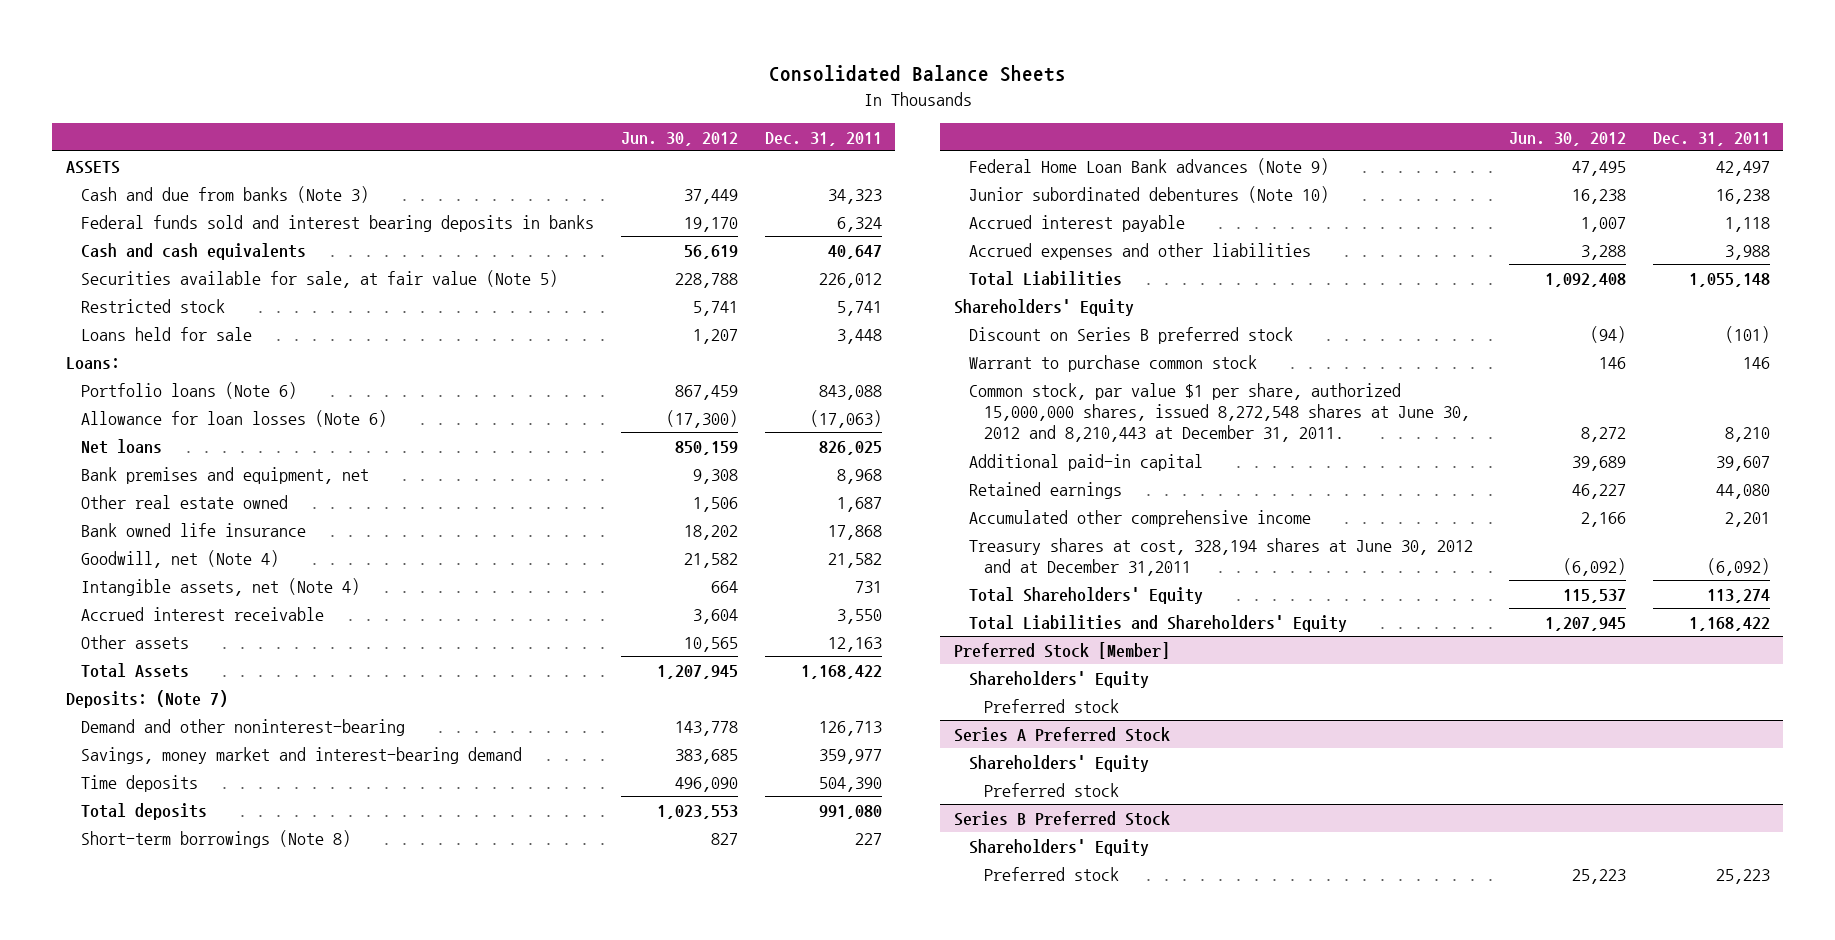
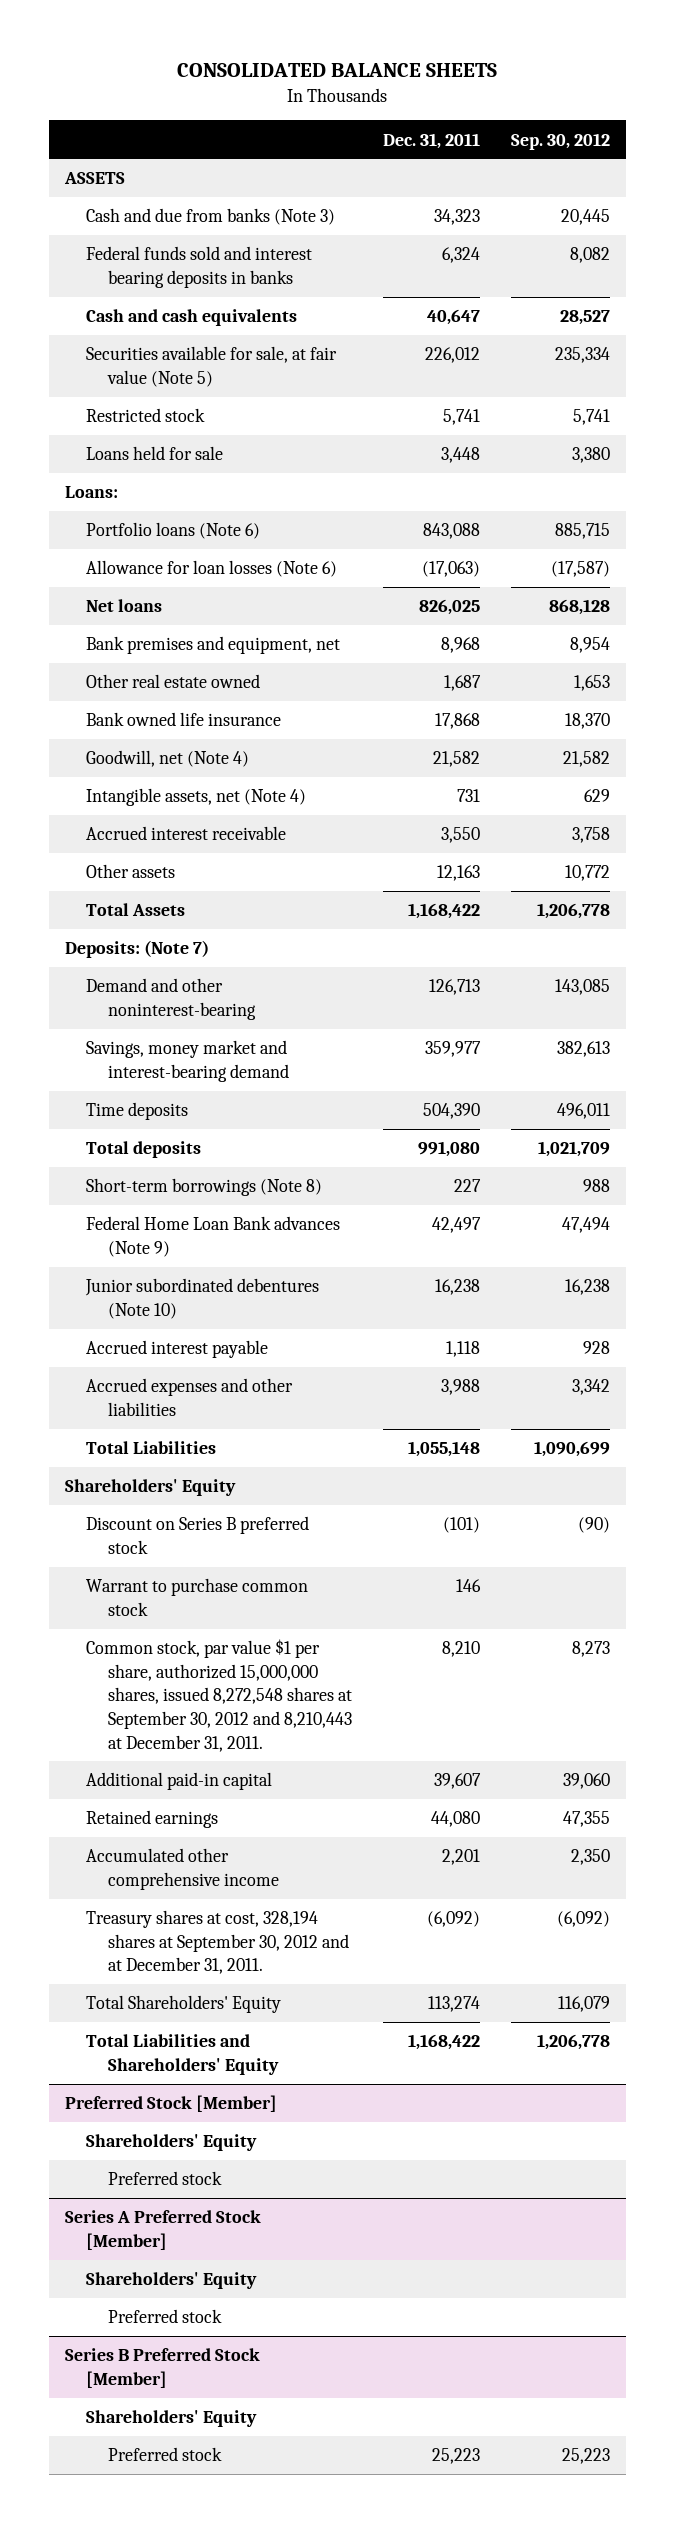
[768,65,1066,83] Consolidated Balance Sheets -> [177,63,498,78] CONSOLIDATED BALANCE SHEETS
[620,131,738,146] Jun. 30, 2012 -> none
none -> [511,132,611,150] Sep. 30, 2012
[968,382,1470,443] Common stock, par value $1 per share, authorized 15,000,000 shares, issued 8,272,548 shares at June 30, 2012 and 8,210,443 at December 31, 2011. -> [86,1639,353,1752] Common stock, par value $1 per share, authorized 15,000,000 shares, issued 8,272,548 shares at September 30, 2012 and 8,210,443 at December 31, 2011.
[968,537,1473,577] Treasury shares at cost, 328,194 shares at June 30, 2012 and at December 31,2011 -> [86,1910,350,1975] Treasury shares at cost, 328,194 shares at September 30, 2012 and at December 31, 2011.
[953,726,1170,742] Series A Preferred Stock -> [64,2210,261,2250] Series A Preferred Stock [Member]
[953,810,1170,826] Series B Preferred Stock -> [64,2348,260,2388] Series B Preferred Stock [Member]

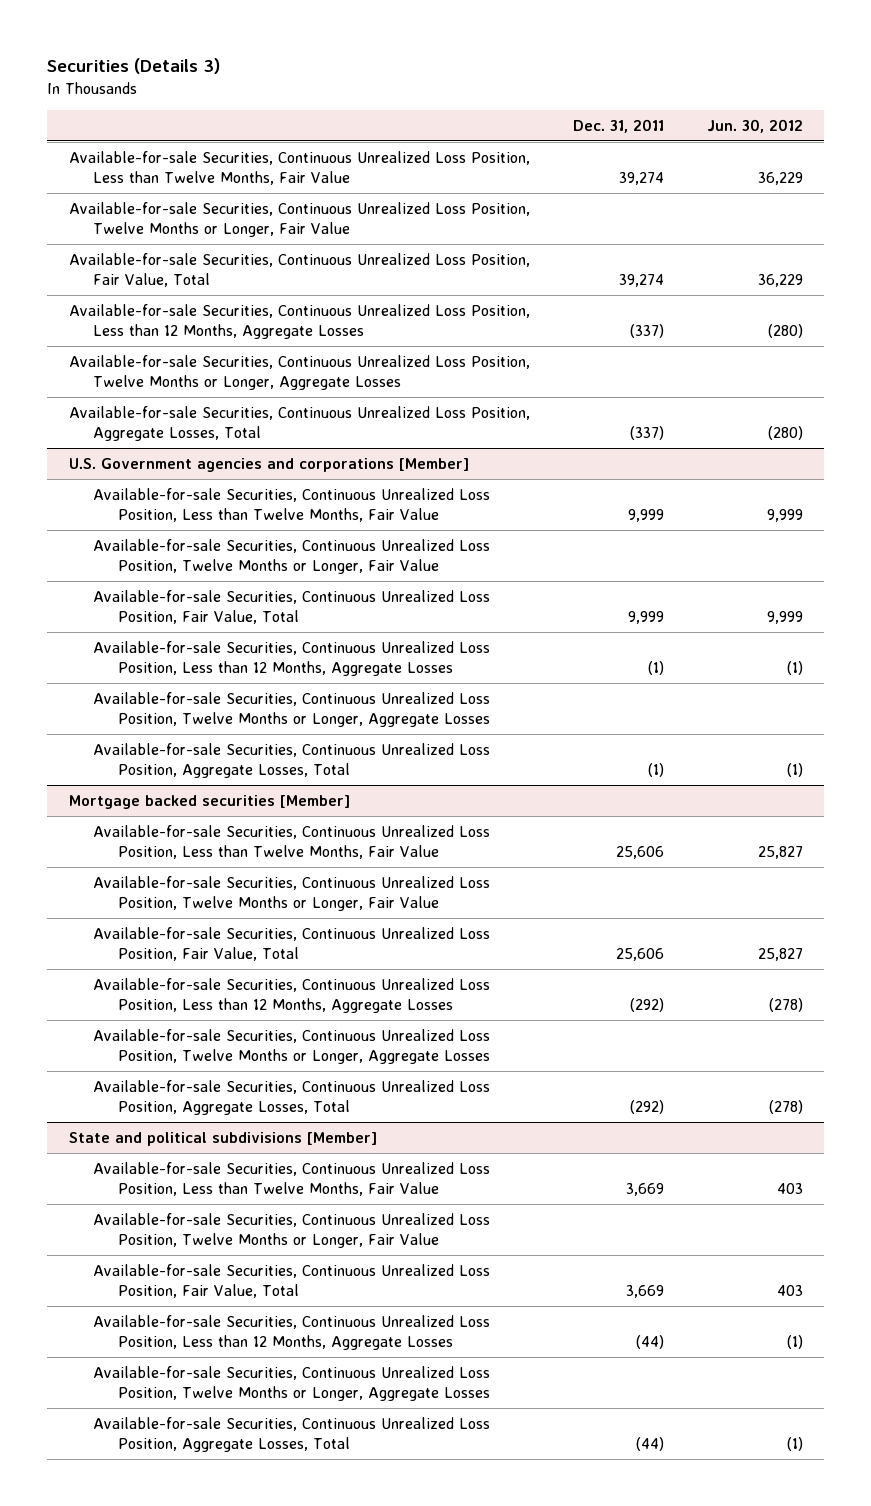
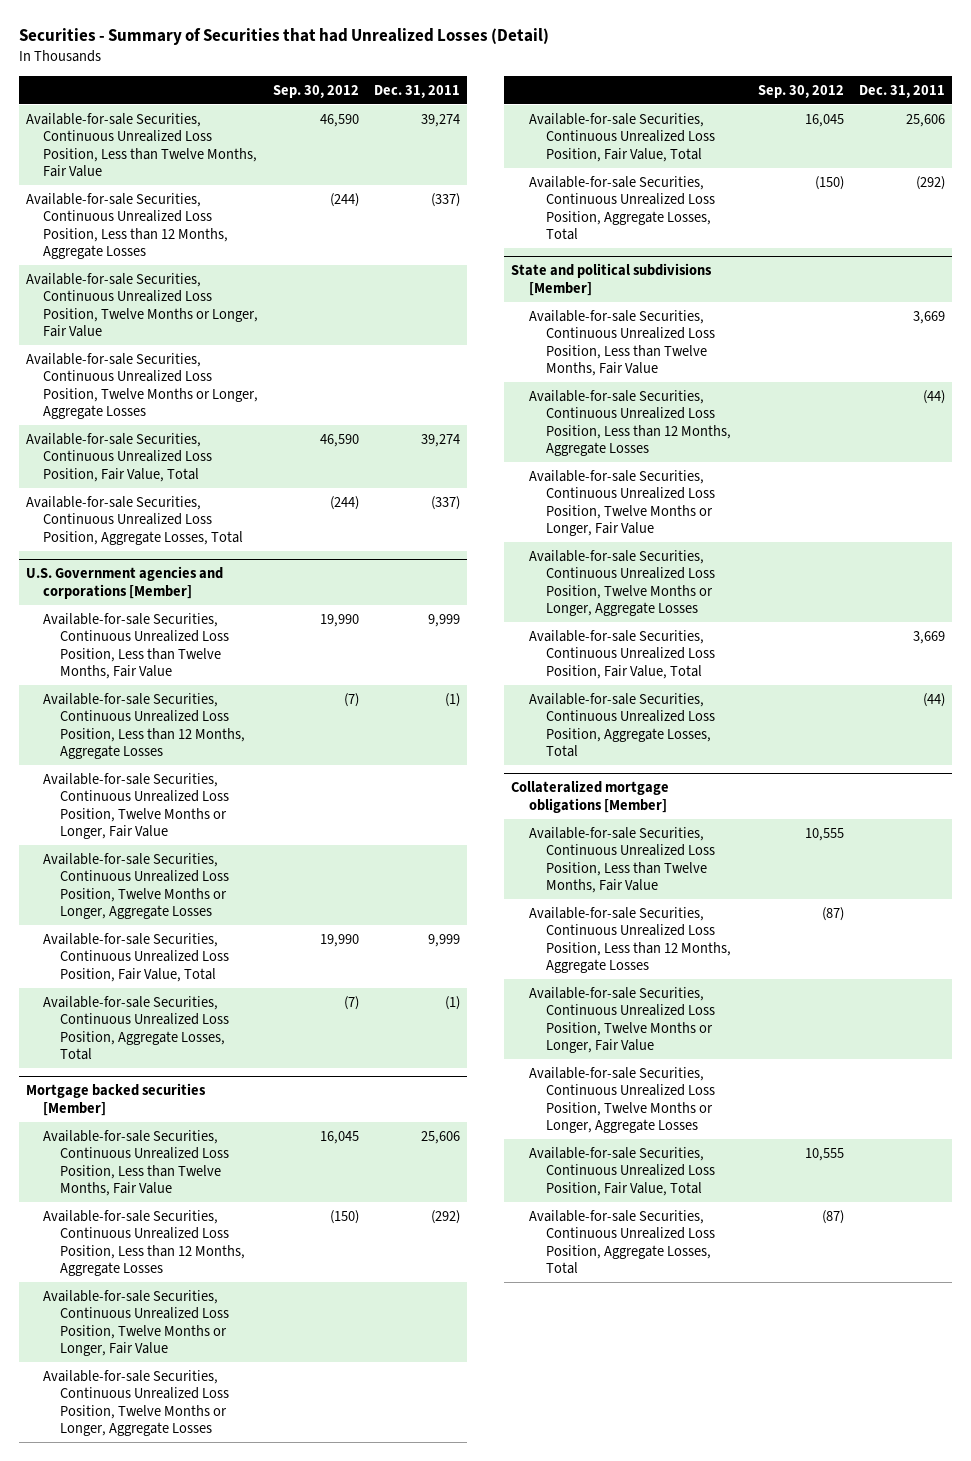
[47,58,221,75] Securities (Details 3) -> [18,28,549,46] Securities - Summary of Securities that had Unrealized Losses (Detail)
[706,118,803,133] Jun. 30, 2012 -> none
none -> [273,84,360,98] Sep. 30, 2012
[68,201,530,238] Available-for-sale Securities, Continuous Unrealized Loss Position, Twelve Months or Longer, Fair Value -> [26,272,259,338] Available-for-sale Securities, Continuous Unrealized Loss Position, Twelve Months or Longer, Fair Value
[68,252,530,288] Available-for-sale Securities, Continuous Unrealized Loss Position, Fair Value, Total -> [26,432,213,482] Available-for-sale Securities, Continuous Unrealized Loss Position, Fair Value, Total
[93,538,491,575] Available-for-sale Securities, Continuous Unrealized Loss Position, Twelve Months or Longer, Fair Value -> [43,772,230,840] Available-for-sale Securities, Continuous Unrealized Loss Position, Twelve Months or Longer, Fair Value
[93,589,491,625] Available-for-sale Securities, Continuous Unrealized Loss Position, Fair Value, Total -> [43,932,230,982] Available-for-sale Securities, Continuous Unrealized Loss Position, Fair Value, Total
[93,875,491,912] Available-for-sale Securities, Continuous Unrealized Loss Position, Twelve Months or Longer, Fair Value -> [43,1289,230,1357] Available-for-sale Securities, Continuous Unrealized Loss Position, Twelve Months or Longer, Fair Value
[93,926,491,962] Available-for-sale Securities, Continuous Unrealized Loss Position, Fair Value, Total -> [528,112,715,162] Available-for-sale Securities, Continuous Unrealized Loss Position, Fair Value, Total
[93,1212,491,1249] Available-for-sale Securities, Continuous Unrealized Loss Position, Twelve Months or Longer, Fair Value -> [528,469,715,537] Available-for-sale Securities, Continuous Unrealized Loss Position, Twelve Months or Longer, Fair Value
[93,1263,491,1299] Available-for-sale Securities, Continuous Unrealized Loss Position, Fair Value, Total -> [528,629,715,679] Available-for-sale Securities, Continuous Unrealized Loss Position, Fair Value, Total
none -> [511,780,670,813] Collateralized mortgage obligations [Member]
none -> [528,826,715,894] Available-for-sale Securities, Continuous Unrealized Loss Position, Less than Twelve Months, Fair Value
none -> [528,906,731,974] Available-for-sale Securities, Continuous Unrealized Loss Position, Less than 12 Months, Aggregate Losses
none -> [528,986,715,1054] Available-for-sale Securities, Continuous Unrealized Loss Position, Twelve Months or Longer, Fair Value
none -> [528,1066,715,1134] Available-for-sale Securities, Continuous Unrealized Loss Position, Twelve Months or Longer, Aggregate Losses
none -> [528,1146,715,1196] Available-for-sale Securities, Continuous Unrealized Loss Position, Fair Value, Total
none -> [528,1209,715,1275] Available-for-sale Securities, Continuous Unrealized Loss Position, Aggregate Losses, Total

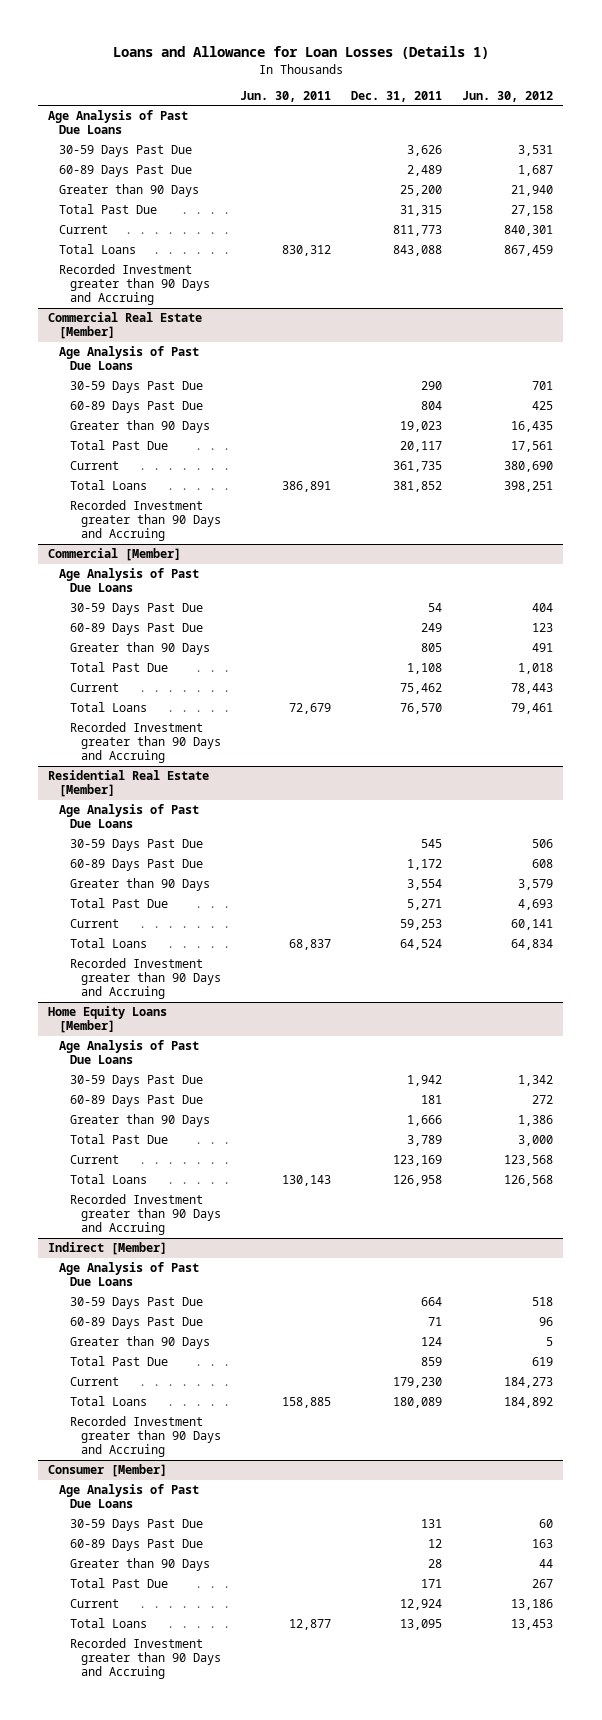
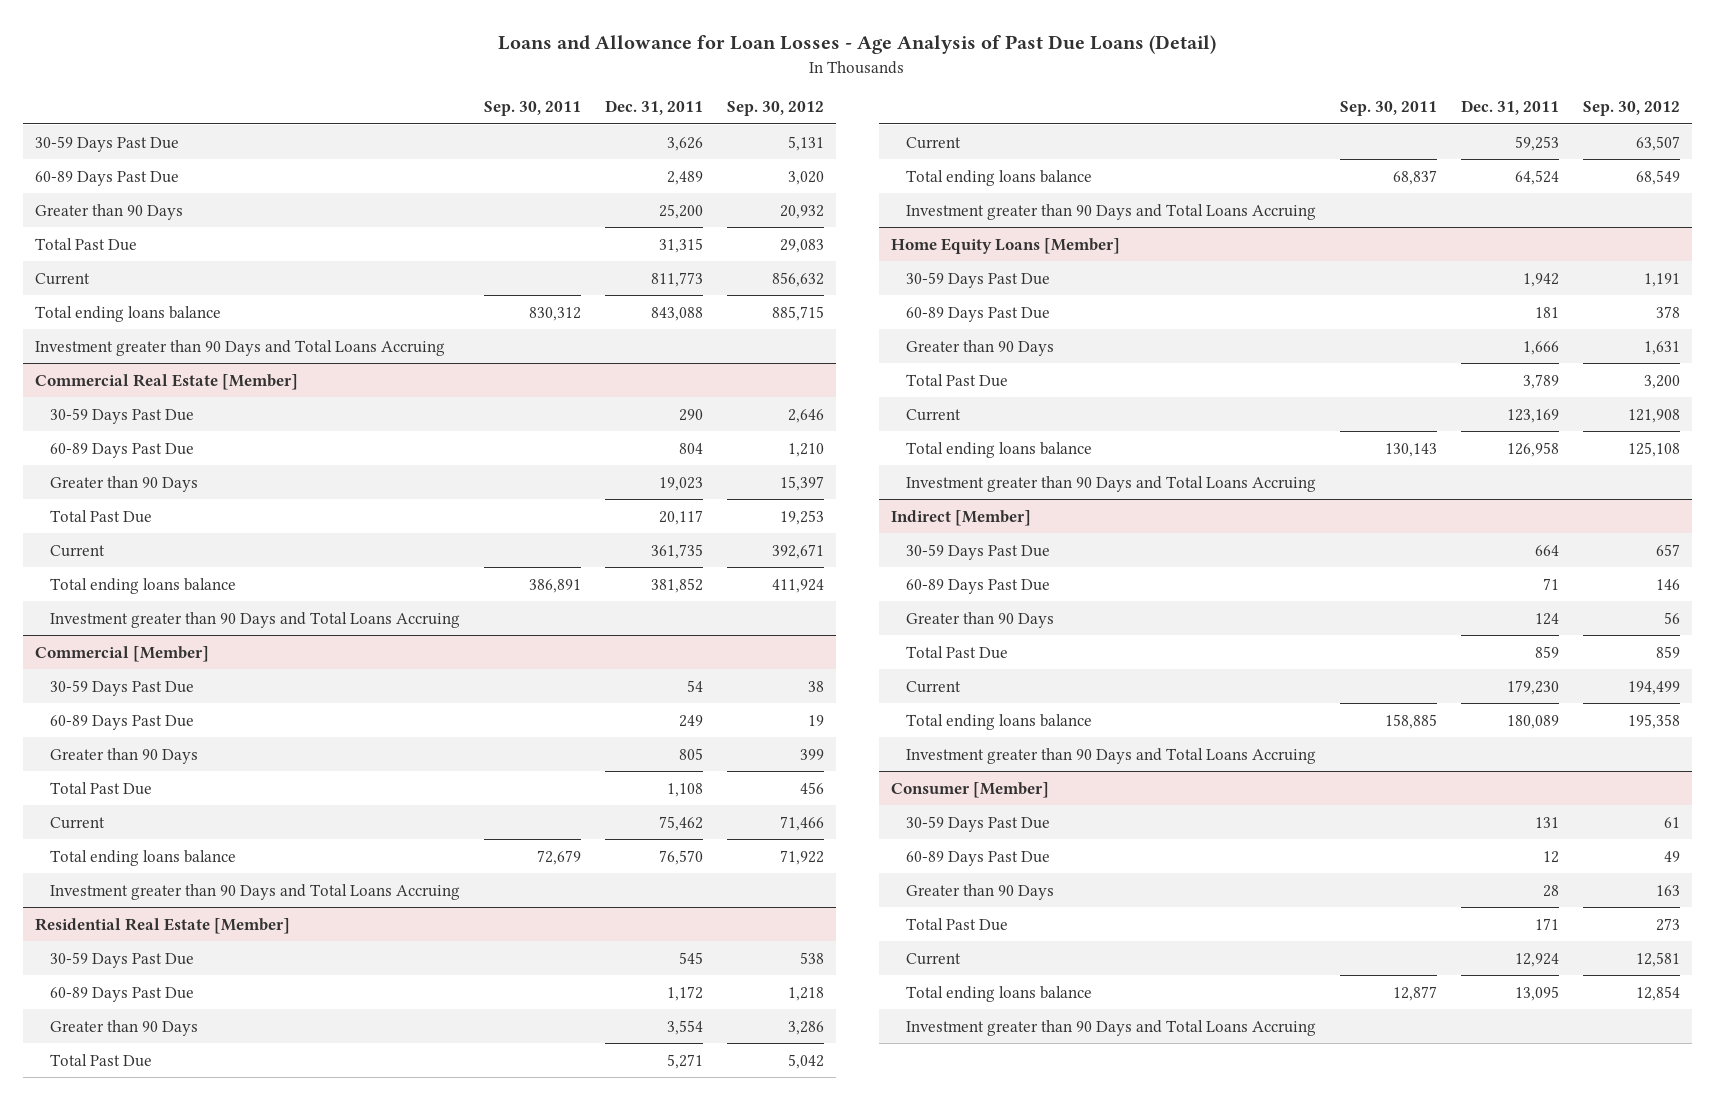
[112,46,489,60] Loans and Allowance for Loan Losses (Details 1) -> [498,35,1217,55] Loans and Allowance for Loan Losses - Age Analysis of Past Due Loans (Detail)
[240,90,332,102] Jun. 30, 2011 -> none
[462,90,554,102] Jun. 30, 2012 -> none
none -> [484,101,582,117] Sep. 30, 2011
none -> [726,101,824,117] Sep. 30, 2012
[48,110,189,135] Age Analysis of Past Due Loans -> none
[59,244,137,255] Total Loans -> [34,305,221,322] Total ending loans balance
[59,264,210,306] Recorded Investment greater than 90 Days and Accruing -> [34,339,445,356] Investment greater than 90 Days and Total Loans Accruing
[59,346,200,371] Age Analysis of Past Due Loans -> none
[69,480,147,491] Total Loans -> [50,577,237,594] Total ending loans balance
[69,500,221,542] Recorded Investment greater than 90 Days and Accruing -> [50,611,461,628] Investment greater than 90 Days and Total Loans Accruing
[59,568,200,593] Age Analysis of Past Due Loans -> none
[69,702,147,713] Total Loans -> [50,849,237,866] Total ending loans balance
[69,722,221,764] Recorded Investment greater than 90 Days and Accruing -> [50,883,461,900] Investment greater than 90 Days and Total Loans Accruing
[59,804,200,829] Age Analysis of Past Due Loans -> none
[69,938,147,949] Total Loans -> [906,169,1093,186] Total ending loans balance
[69,958,221,1000] Recorded Investment greater than 90 Days and Accruing -> [906,203,1317,220] Investment greater than 90 Days and Total Loans Accruing
[59,1040,200,1065] Age Analysis of Past Due Loans -> none
[69,1174,147,1185] Total Loans -> [906,441,1093,458] Total ending loans balance
[69,1194,221,1236] Recorded Investment greater than 90 Days and Accruing -> [906,475,1317,492] Investment greater than 90 Days and Total Loans Accruing
[59,1262,200,1287] Age Analysis of Past Due Loans -> none
[69,1396,147,1407] Total Loans -> [906,713,1093,730] Total ending loans balance
[69,1416,221,1458] Recorded Investment greater than 90 Days and Accruing -> [906,747,1317,764] Investment greater than 90 Days and Total Loans Accruing
[59,1484,200,1509] Age Analysis of Past Due Loans -> none
[69,1618,147,1629] Total Loans -> [906,985,1093,1002] Total ending loans balance
[69,1638,221,1680] Recorded Investment greater than 90 Days and Accruing -> [906,1019,1317,1036] Investment greater than 90 Days and Total Loans Accruing

